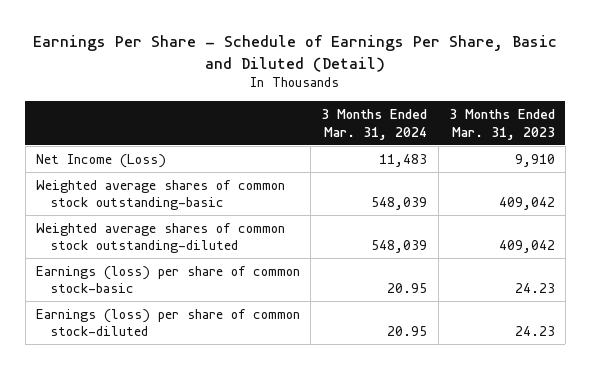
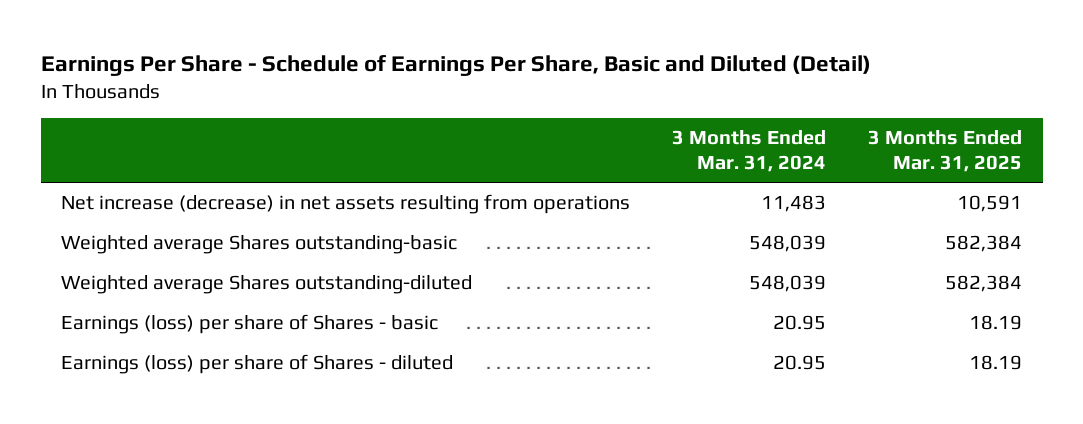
[448,109,555,140] 3 Months Ended Mar. 31, 2023 -> none
none -> [867,130,1022,172] 3 Months Ended Mar. 31, 2025
[35,153,166,168] Net Income (Loss) -> [61,194,631,215] Net increase (decrease) in net assets resulting from operations
[35,179,285,211] Weighted average shares of common stock outstanding-basic -> [61,235,458,255] Weighted average Shares outstanding-basic
[35,222,285,254] Weighted average shares of common stock outstanding-diluted -> [61,275,473,295] Weighted average Shares outstanding-diluted
[35,265,300,294] Earnings (loss) per share of common stock-basic -> [61,314,439,335] Earnings (loss) per share of Shares - basic
[35,308,300,337] Earnings (loss) per share of common stock-diluted -> [61,354,454,375] Earnings (loss) per share of Shares - diluted

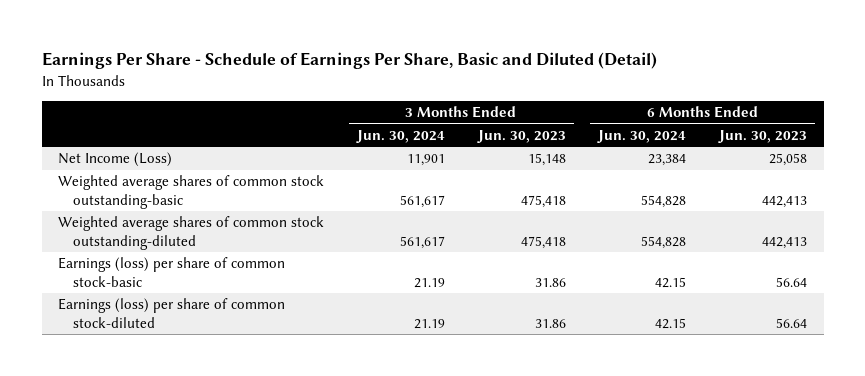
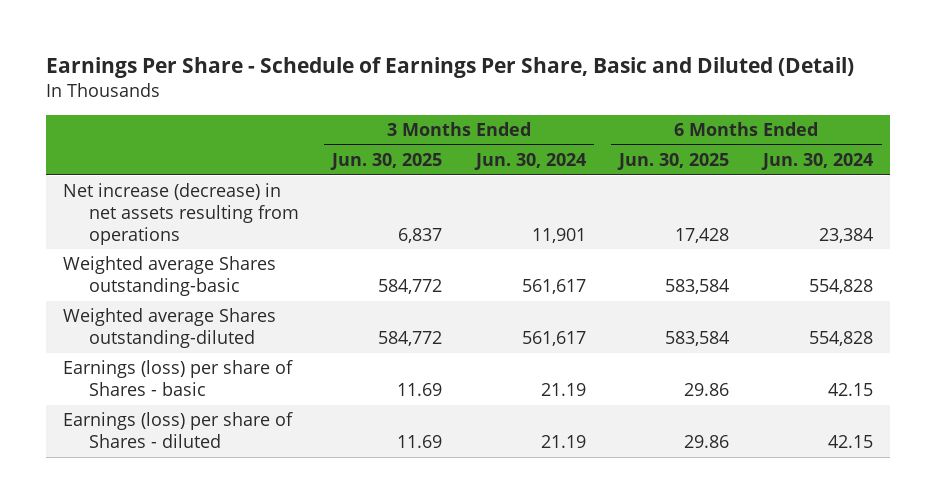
[476,130,566,144] Jun. 30, 2023 -> none
[718,130,808,144] Jun. 30, 2023 -> none
none -> [330,152,443,170] Jun. 30, 2025
none -> [617,152,730,170] Jun. 30, 2025
[58,152,173,168] Net Income (Loss) -> [62,183,299,245] Net increase (decrease) in net assets resulting from operations
[58,175,325,209] Weighted average shares of common stock outstanding-basic -> [62,256,276,297] Weighted average Shares outstanding-basic
[58,216,325,250] Weighted average shares of common stock outstanding-diluted -> [62,308,276,349] Weighted average Shares outstanding-diluted
[58,257,286,287] Earnings (loss) per share of common stock-basic -> [62,360,293,397] Earnings (loss) per share of Shares - basic
[58,298,286,328] Earnings (loss) per share of common stock-diluted -> [62,412,293,449] Earnings (loss) per share of Shares - diluted

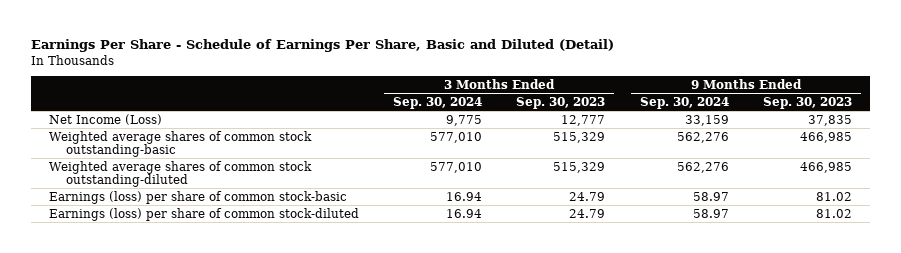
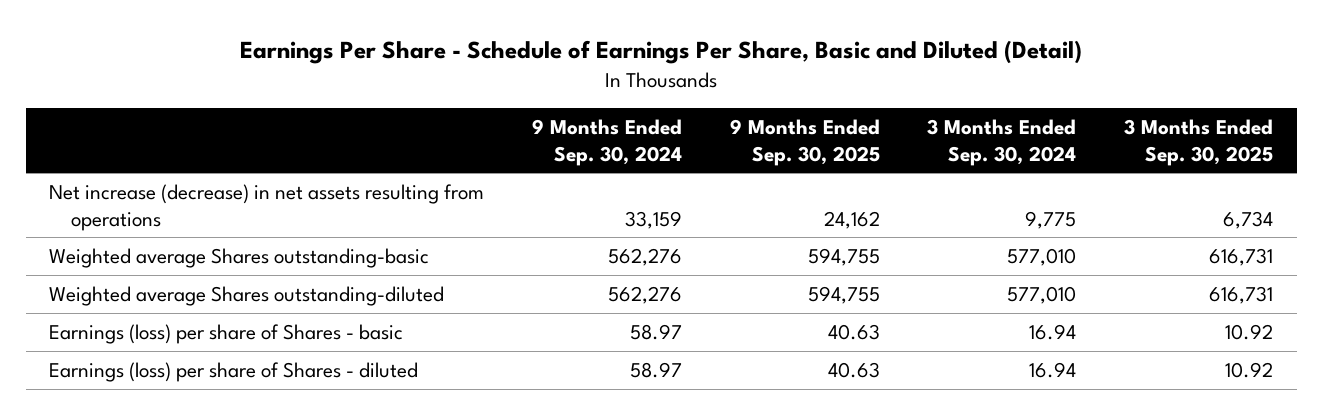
[516,96,606,109] Sep. 30, 2023 -> none
[763,96,853,109] Sep. 30, 2023 -> none
none -> [729,118,880,166] 9 Months Ended Sep. 30, 2025
none -> [1123,118,1273,166] 3 Months Ended Sep. 30, 2025
[48,113,162,125] Net Income (Loss) -> [49,183,485,231] Net increase (decrease) in net assets resulting from operations
[48,130,312,157] Weighted average shares of common stock outstanding-basic -> [49,247,430,268] Weighted average Shares outstanding-basic
[48,160,312,187] Weighted average shares of common stock outstanding-diluted -> [49,285,445,306] Weighted average Shares outstanding-diluted
[48,190,347,204] Earnings (loss) per share of common stock-basic -> [49,323,404,344] Earnings (loss) per share of Shares - basic
[48,207,359,221] Earnings (loss) per share of common stock-diluted -> [49,361,419,382] Earnings (loss) per share of Shares - diluted

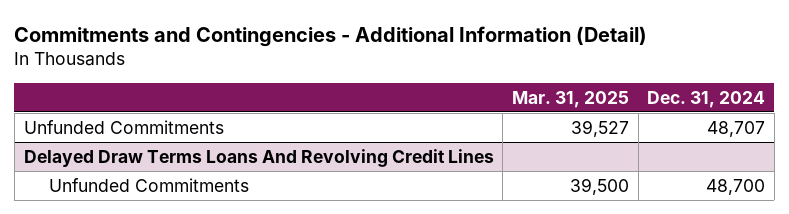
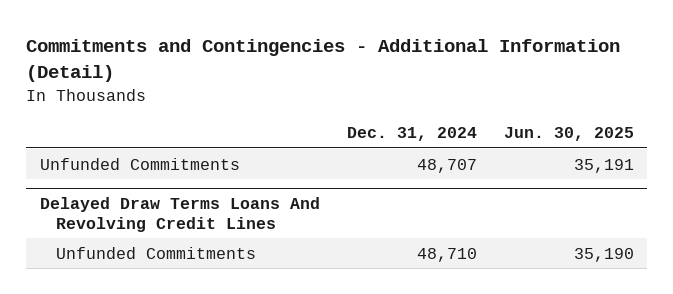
[511,90,629,108] Mar. 31, 2025 -> none
none -> [503,127,634,142] Jun. 30, 2025
[706,178,766,195] 48,700 -> [416,247,477,262] 48,710

